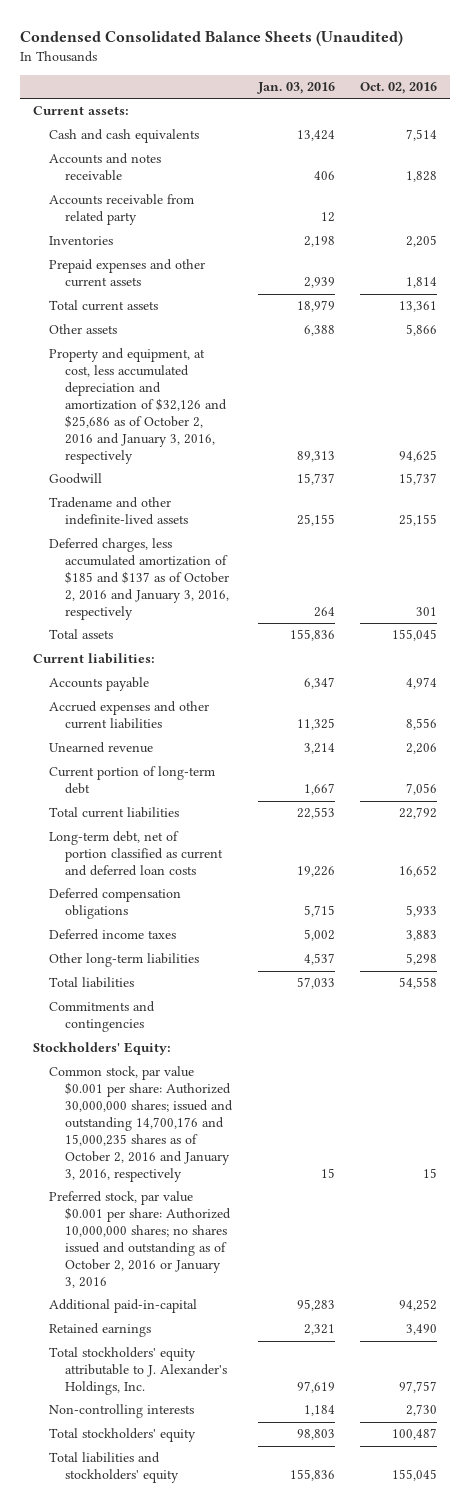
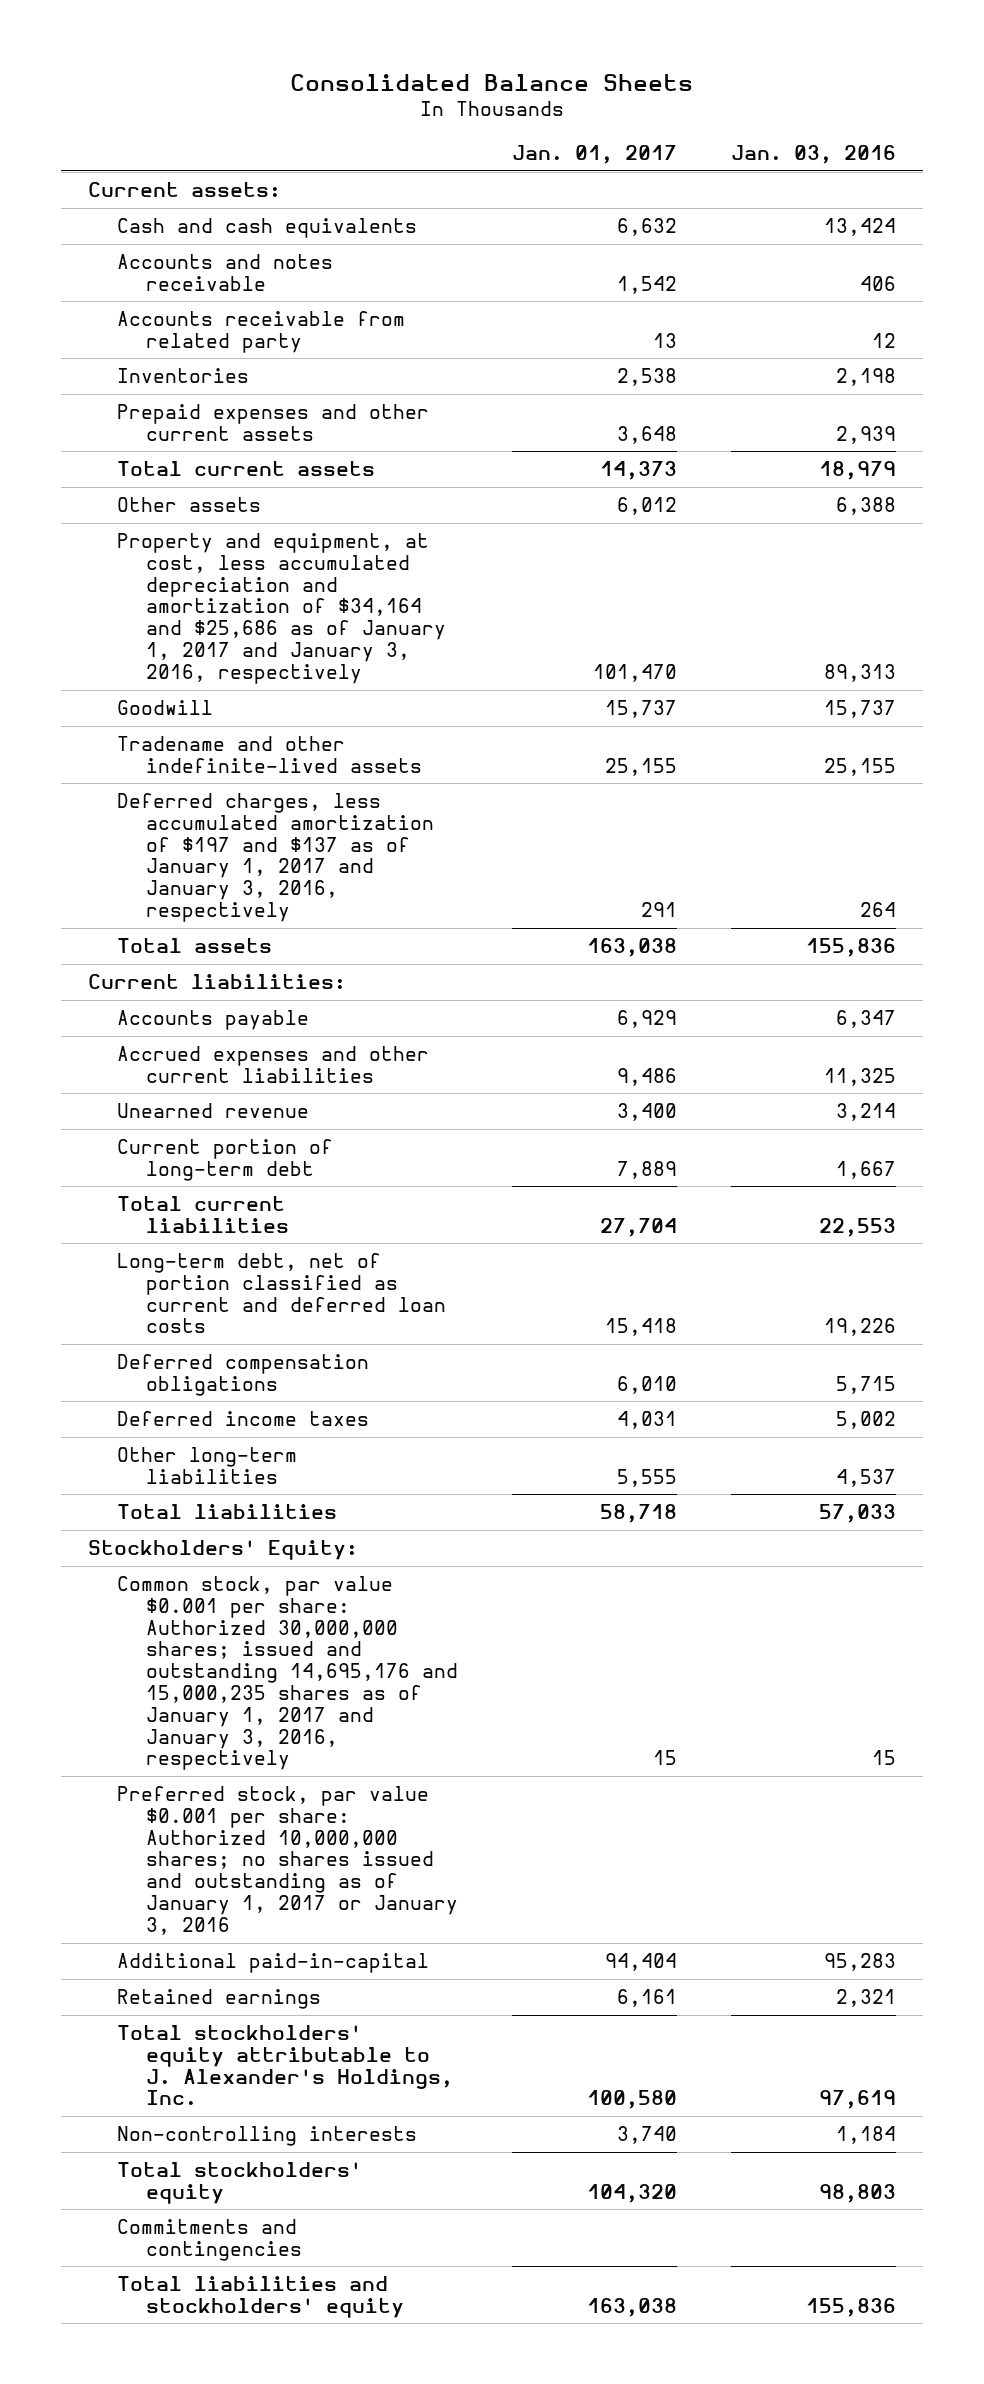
[19,30,403,46] Condensed Consolidated Balance Sheets (Unaudited) -> [289,73,693,91] Consolidated Balance Sheets
[360,81,438,94] Oct. 02, 2016 -> none
none -> [511,145,677,165] Jan. 01, 2017
[48,348,228,464] Property and equipment, at cost, less accumulated depreciation and amortization of $32,126 and $25,686 as of October 2, 2016 and January 3, 2016, respectively -> [116,533,446,684] Property and equipment, at cost, less accumulated depreciation and amortization of $34,164 and $25,686 as of January 1, 2017 and January 3, 2016, respectively
[48,538,230,620] Deferred charges, less accumulated amortization of $185 and $137 as of October 2, 2016 and January 3, 2016, respectively -> [116,793,434,923] Deferred charges, less accumulated amortization of $197 and $137 as of January 1, 2017 and January 3, 2016, respectively
[48,1066,234,1182] Common stock, par value $0.001 per share: Authorized 30,000,000 shares; issued and outstanding 14,700,176 and 15,000,235 shares as of October 2, 2016 and January 3, 2016, respectively -> [116,1576,458,1771] Common stock, par value $0.001 per share: Authorized 30,000,000 shares; issued and outstanding 14,695,176 and 15,000,235 shares as of January 1, 2017 and January 3, 2016, respectively
[48,1191,232,1288] Preferred stock, par value $0.001 per share: Authorized 10,000,000 shares; no shares issued and outstanding as of October 2, 2016 or January 3, 2016 -> [116,1786,458,1935] Preferred stock, par value $0.001 per share: Authorized 10,000,000 shares; no shares issued and outstanding as of January 1, 2017 or January 3, 2016
[48,1001,155,1033] Commitments and contingencies -> [116,2219,302,2261] Commitments and contingencies

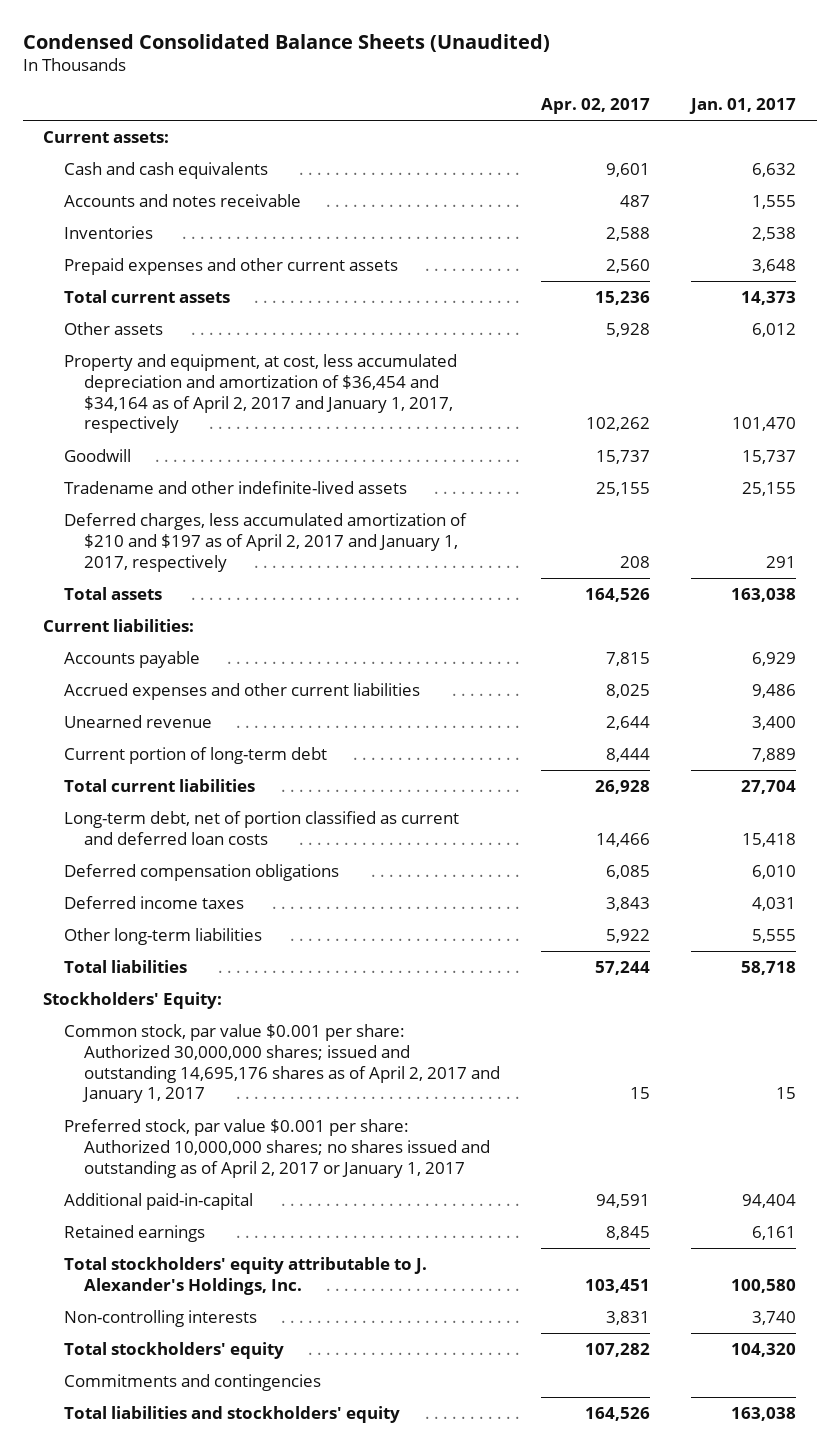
[289,73,693,91] Consolidated Balance Sheets -> [22,33,550,52] Condensed Consolidated Balance Sheets (Unaudited)
[730,145,896,165] Jan. 03, 2016 -> none
none -> [540,98,650,115] Apr. 02, 2017
[116,311,405,353] Accounts receivable from related party -> none
[616,275,677,294] 1,542 -> [752,195,797,210] 1,555
[116,533,446,684] Property and equipment, at cost, less accumulated depreciation and amortization of $34,164 and $25,686 as of January 1, 2017 and January 3, 2016, respectively -> [63,354,457,434] Property and equipment, at cost, less accumulated depreciation and amortization of $36,454 and $34,164 as of April 2, 2017 and January 1, 2017, respectively
[116,793,434,923] Deferred charges, less accumulated amortization of $197 and $137 as of January 1, 2017 and January 3, 2016, respectively -> [63,513,467,572] Deferred charges, less accumulated amortization of $210 and $197 as of April 2, 2017 and January 1, 2017, respectively
[116,1576,458,1771] Common stock, par value $0.001 per share: Authorized 30,000,000 shares; issued and outstanding 14,695,176 and 15,000,235 shares as of January 1, 2017 and January 3, 2016, respectively -> [63,1024,500,1104] Common stock, par value $0.001 per share: Authorized 30,000,000 shares; issued and outstanding 14,695,176 shares as of April 2, 2017 and January 1, 2017
[116,1786,458,1935] Preferred stock, par value $0.001 per share: Authorized 10,000,000 shares; no shares issued and outstanding as of January 1, 2017 or January 3, 2016 -> [63,1119,490,1178] Preferred stock, par value $0.001 per share: Authorized 10,000,000 shares; no shares issued and outstanding as of April 2, 2017 or January 1, 2017

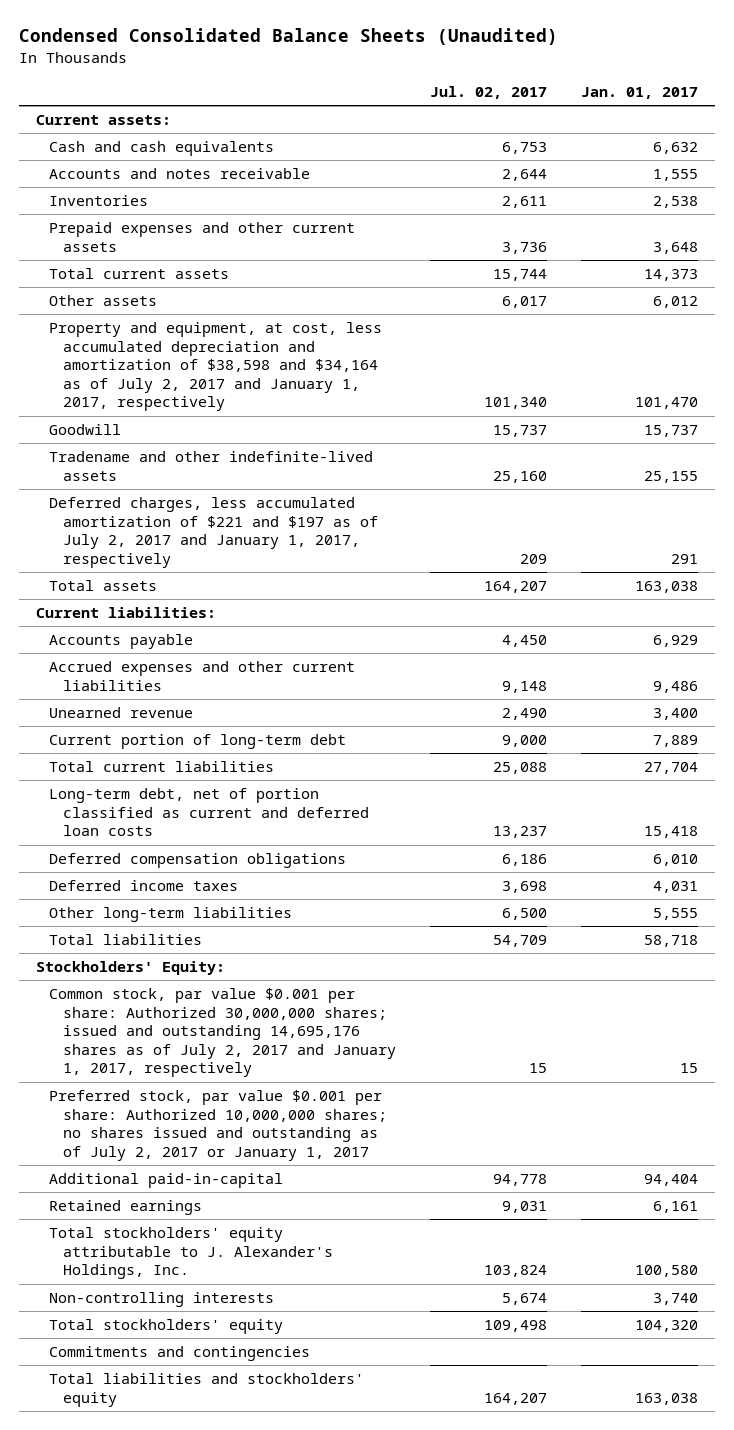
[540,98,650,115] Apr. 02, 2017 -> none
none -> [429,85,547,99] Jul. 02, 2017
[63,354,457,434] Property and equipment, at cost, less accumulated depreciation and amortization of $36,454 and $34,164 as of April 2, 2017 and January 1, 2017, respectively -> [49,322,383,412] Property and equipment, at cost, less accumulated depreciation and amortization of $38,598 and $34,164 as of July 2, 2017 and January 1, 2017, respectively
[63,513,467,572] Deferred charges, less accumulated amortization of $210 and $197 as of April 2, 2017 and January 1, 2017, respectively -> [49,497,378,568] Deferred charges, less accumulated amortization of $221 and $197 as of July 2, 2017 and January 1, 2017, respectively
[63,1024,500,1104] Common stock, par value $0.001 per share: Authorized 30,000,000 shares; issued and outstanding 14,695,176 shares as of April 2, 2017 and January 1, 2017 -> [49,988,396,1078] Common stock, par value $0.001 per share: Authorized 30,000,000 shares; issued and outstanding 14,695,176 shares as of July 2, 2017 and January 1, 2017, respectively
[63,1119,490,1178] Preferred stock, par value $0.001 per share: Authorized 10,000,000 shares; no shares issued and outstanding as of April 2, 2017 or January 1, 2017 -> [49,1090,387,1161] Preferred stock, par value $0.001 per share: Authorized 10,000,000 shares; no shares issued and outstanding as of July 2, 2017 or January 1, 2017

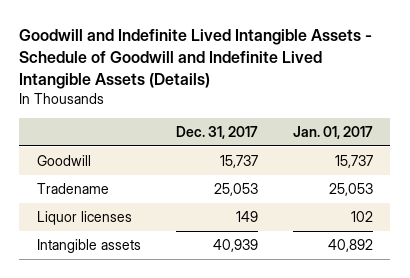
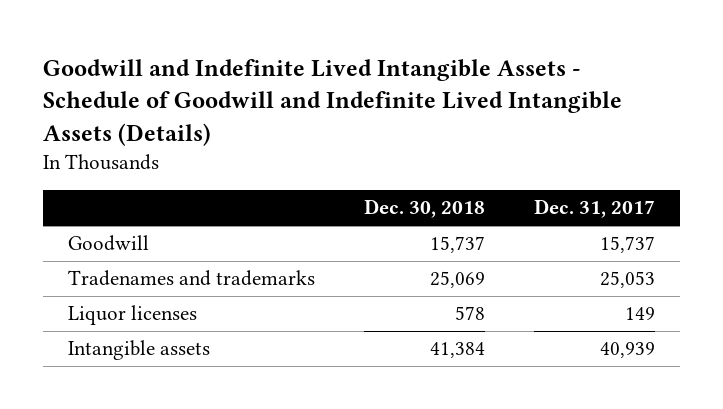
[292,125,373,139] Jan. 01, 2017 -> none
none -> [364,199,486,219] Dec. 30, 2018
[36,183,109,195] Tradename -> [67,270,315,287] Tradenames and trademarks

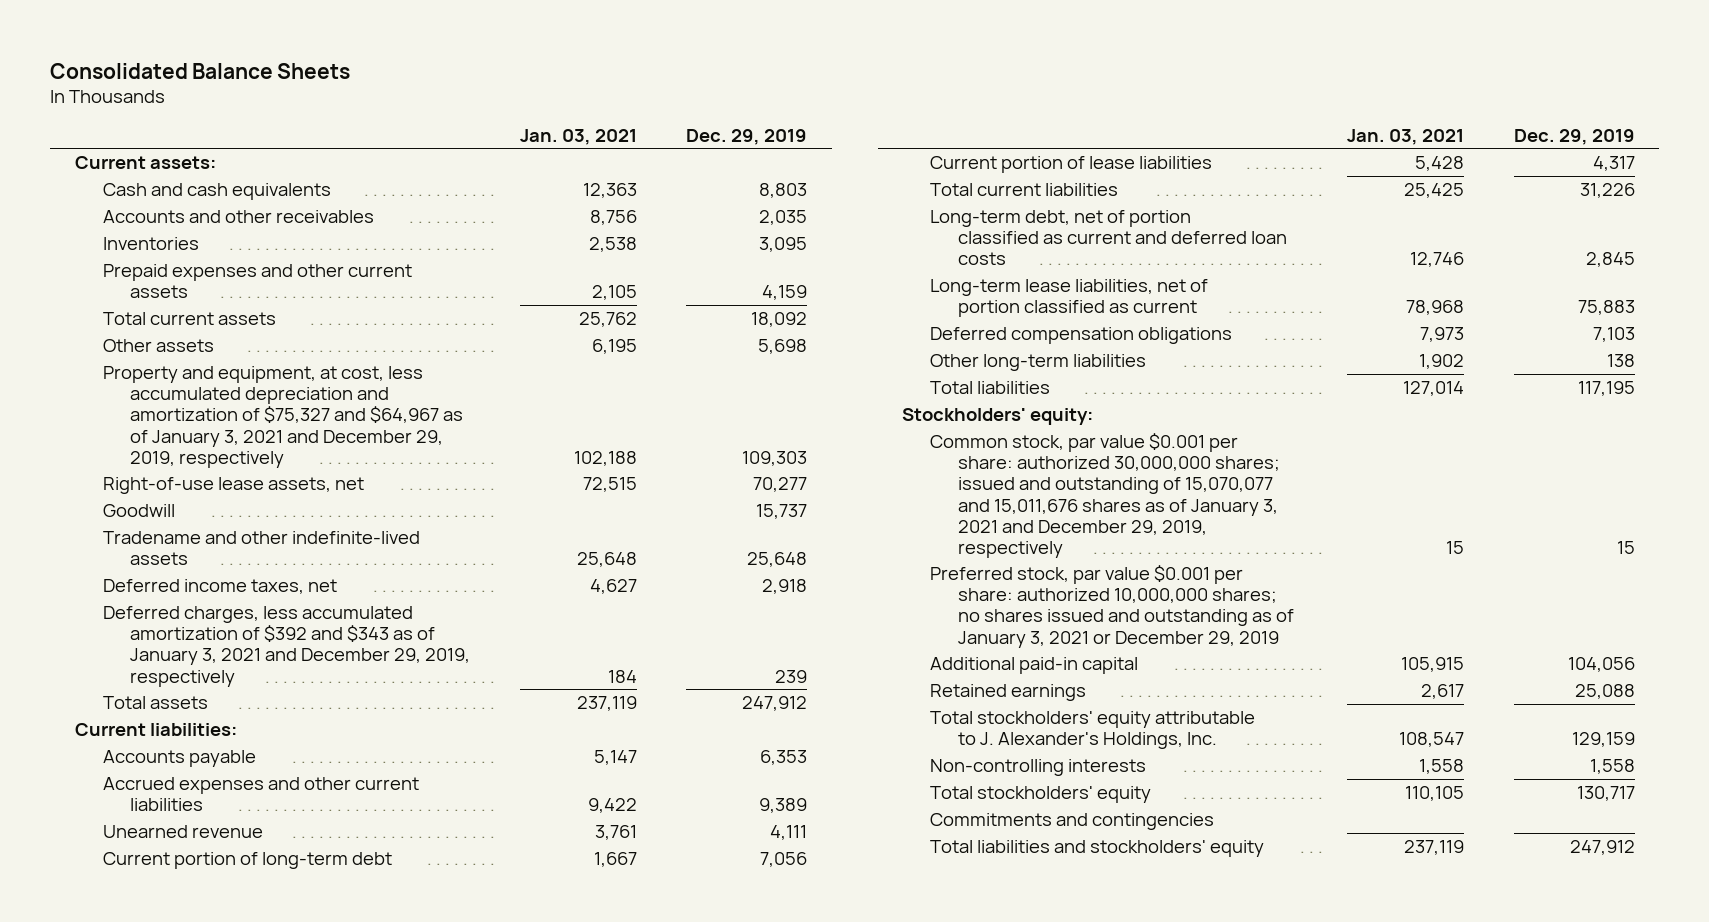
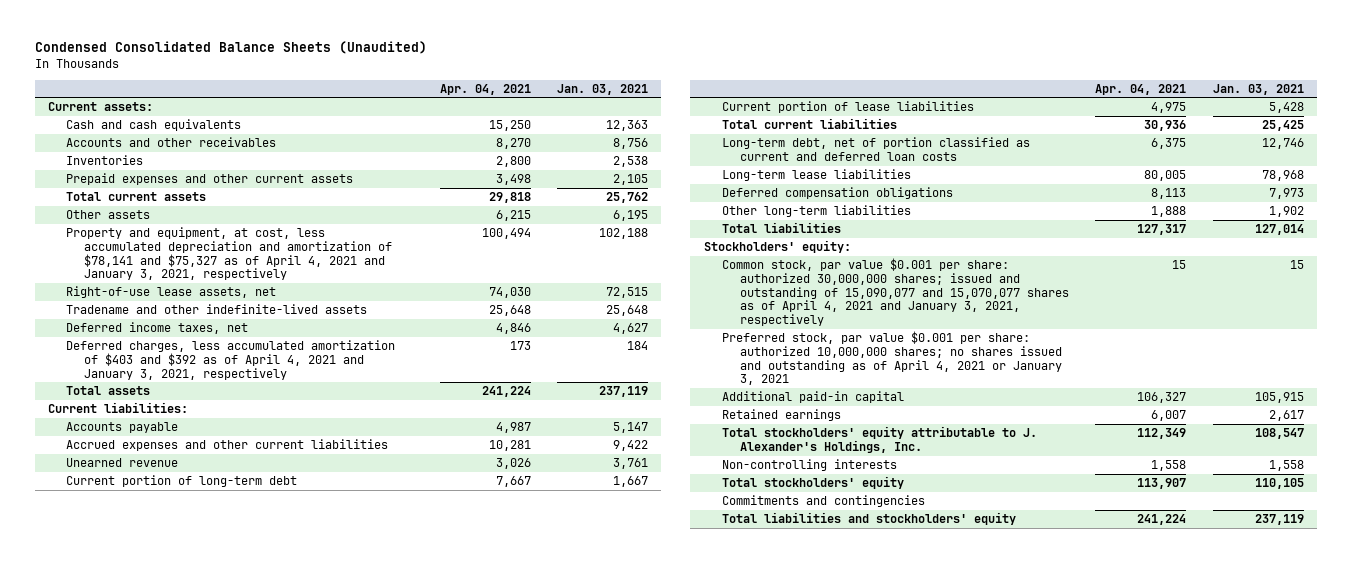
[50,62,351,79] Consolidated Balance Sheets -> [34,41,427,55] Condensed Consolidated Balance Sheets (Unaudited)
[686,128,808,145] Dec. 29, 2019 -> none
none -> [439,83,531,95] Apr. 04, 2021
[102,365,464,468] Property and equipment, at cost, less accumulated depreciation and amortization of $75,327 and $64,967 as of January 3, 2021 and December 29, 2019, respectively -> [65,227,392,281] Property and equipment, at cost, less accumulated depreciation and amortization of $78,141 and $75,327 as of April 4, 2021 and January 3, 2021, respectively
[102,503,175,517] Goodwill -> none
[102,605,471,687] Deferred charges, less accumulated amortization of $392 and $343 as of January 3, 2021 and December 29, 2019, respectively -> [65,340,395,380] Deferred charges, less accumulated amortization of $403 and $392 as of April 4, 2021 and January 3, 2021, respectively
[930,278,1209,318] Long-term lease liabilities, net of portion classified as current -> [721,169,911,182] Long-term lease liabilities
[930,432,1280,558] Common stock, par value $0.001 per share: authorized 30,000,000 shares; issued and outstanding of 15,070,077 and 15,011,676 shares as of January 3, 2021 and December 29, 2019, respectively -> [721,258,1069,327] Common stock, par value $0.001 per share: authorized 30,000,000 shares; issued and outstanding of 15,090,077 and 15,070,077 shares as of April 4, 2021 and January 3, 2021, respectively
[930,564,1294,648] Preferred stock, par value $0.001 per share: authorized 10,000,000 shares; no shares issued and outstanding as of January 3, 2021 or December 29, 2019 -> [721,331,1062,386] Preferred stock, par value $0.001 per share: authorized 10,000,000 shares; no shares issued and outstanding as of April 4, 2021 or January 3, 2021

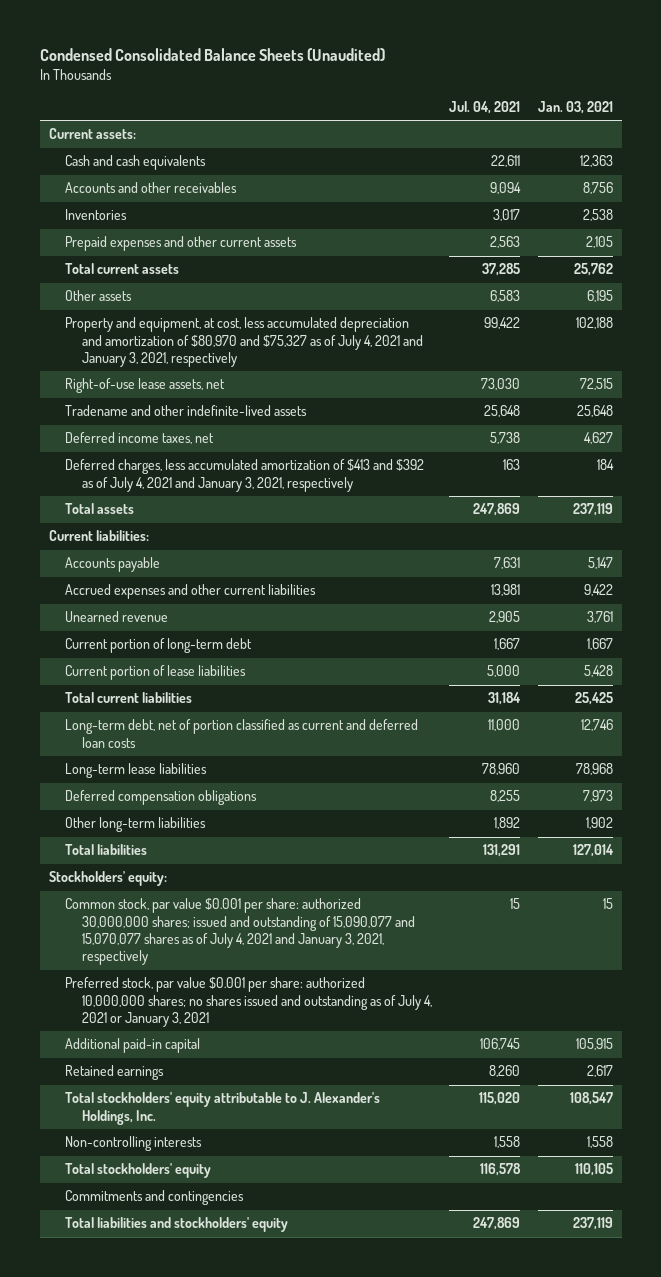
[439,83,531,95] Apr. 04, 2021 -> none
none -> [449,100,521,114] Jul. 04, 2021
[65,227,392,281] Property and equipment, at cost, less accumulated depreciation and amortization of $78,141 and $75,327 as of April 4, 2021 and January 3, 2021, respectively -> [65,317,423,368] Property and equipment, at cost, less accumulated depreciation and amortization of $80,970 and $75,327 as of July 4, 2021 and January 3, 2021, respectively
[65,340,395,380] Deferred charges, less accumulated amortization of $403 and $392 as of April 4, 2021 and January 3, 2021, respectively -> [65,459,425,492] Deferred charges, less accumulated amortization of $413 and $392 as of July 4, 2021 and January 3, 2021, respectively
[721,258,1069,327] Common stock, par value $0.001 per share: authorized 30,000,000 shares; issued and outstanding of 15,090,077 and 15,070,077 shares as of April 4, 2021 and January 3, 2021, respectively -> [65,898,415,966] Common stock, par value $0.001 per share: authorized 30,000,000 shares; issued and outstanding of 15,090,077 and 15,070,077 shares as of July 4, 2021 and January 3, 2021, respectively
[721,331,1062,386] Preferred stock, par value $0.001 per share: authorized 10,000,000 shares; no shares issued and outstanding as of April 4, 2021 or January 3, 2021 -> [65,977,432,1028] Preferred stock, par value $0.001 per share: authorized 10,000,000 shares; no shares issued and outstanding as of July 4, 2021 or January 3, 2021

